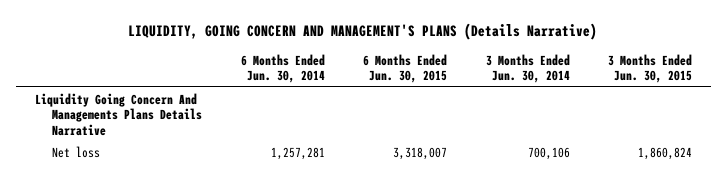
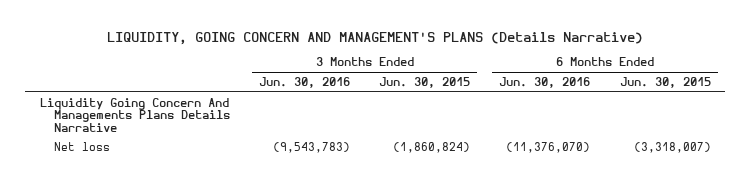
[240,53,325,84] 6 Months Ended Jun. 30, 2014 -> none
[485,53,570,84] 3 Months Ended Jun. 30, 2014 -> none
none -> [258,76,350,88] Jun. 30, 2016
none -> [499,76,591,88] Jun. 30, 2016
[393,146,448,160] 3,318,007 -> [633,141,711,153] (3,318,007)
[638,146,693,160] 1,860,824 -> [393,141,471,153] (1,860,824)

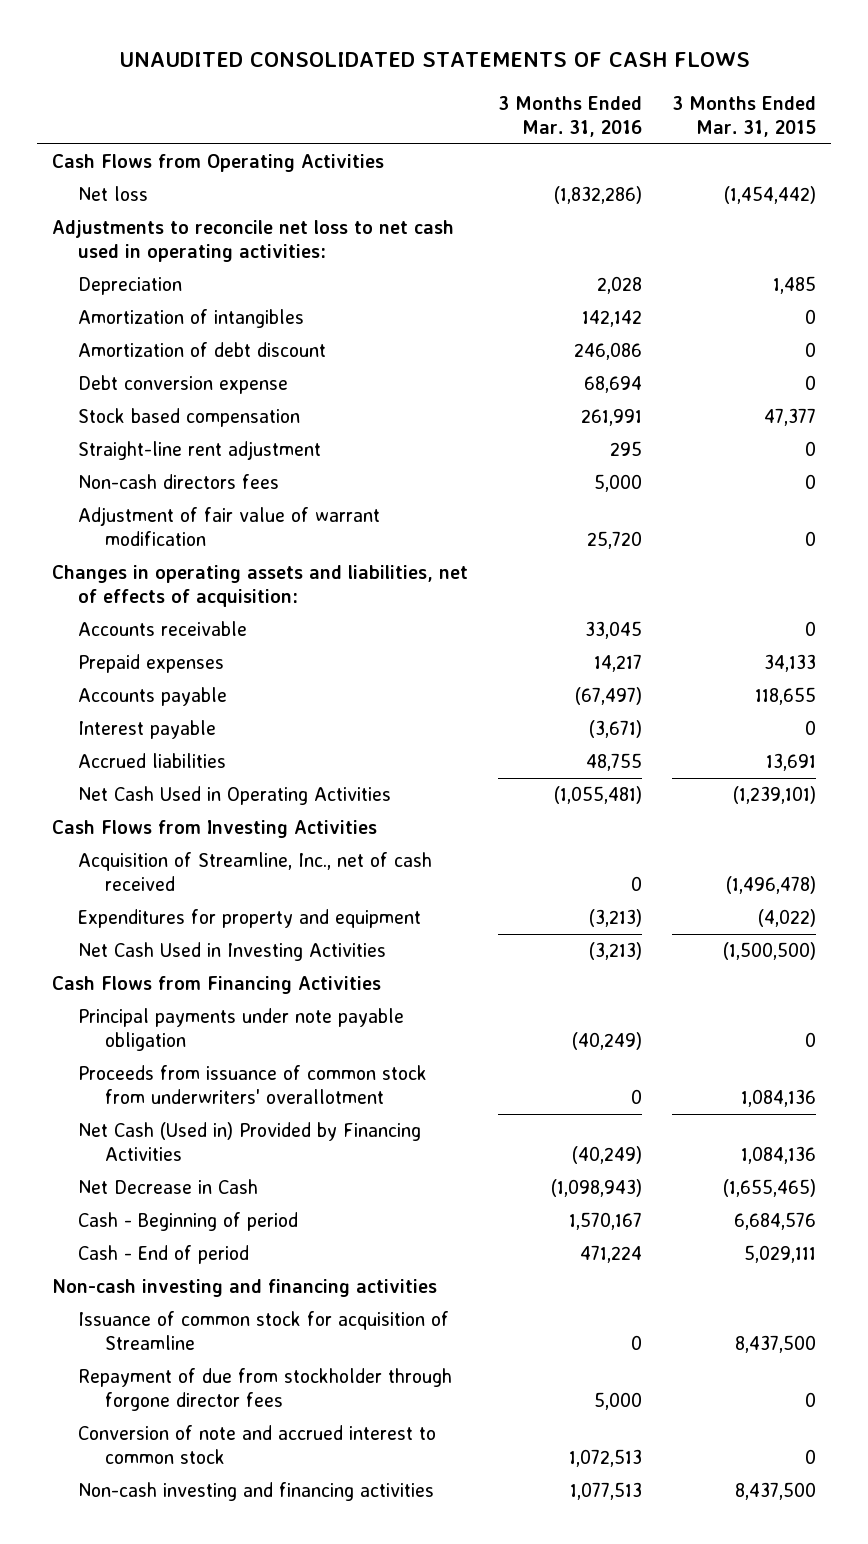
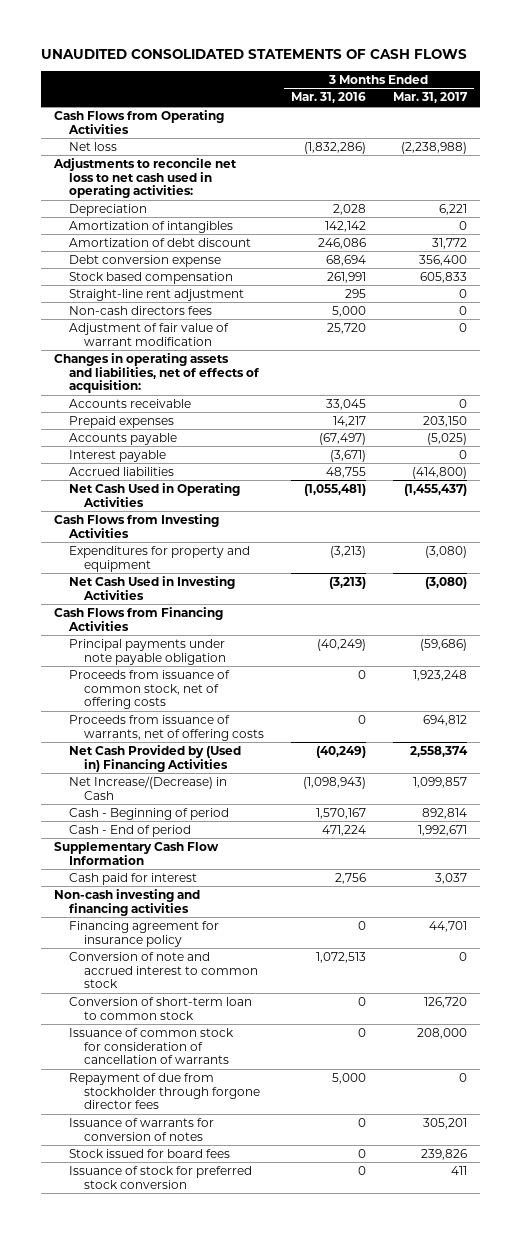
[672,96,817,138] 3 Months Ended Mar. 31, 2015 -> none
none -> [392,92,468,104] Mar. 31, 2017
[78,851,433,891] Acquisition of Streamline, Inc., net of cash received -> none
[78,1064,428,1104] Proceeds from issuance of common stock from underwriters' overallotment -> [69,669,231,710] Proceeds from issuance of common stock, net of offering costs
none -> [69,714,265,741] Proceeds from issuance of warrants, net of offering costs
[78,1121,422,1161] Net Cash (Used in) Provided by Financing Activities -> [69,744,242,772] Net Cash Provided by (Used in) Financing Activities
[78,1178,259,1194] Net Decrease in Cash -> [69,775,228,800] Net Increase/(Decrease) in Cash
none -> [54,841,220,865] Supplementary Cash Flow Information
none -> [69,872,198,885] Cash paid for interest
[78,1310,450,1350] Issuance of common stock for acquisition of Streamline -> none
none -> [69,920,220,947] Financing agreement for insurance policy
[78,1481,435,1501] Non-cash investing and financing activities -> none
none -> [69,996,253,1020] Conversion of short-term loan to common stock
none -> [69,1027,235,1065] Issuance of common stock for consideration of cancellation of warrants
[78,1367,453,1411] Repayment of due from stockholder through forgone director fees -> [69,1072,261,1110] Repayment of due from stockholder through forgone director fees
none -> [69,1117,215,1141] Issuance of warrants for conversion of notes
none -> [69,1148,231,1158] Stock issued for board fees
none -> [69,1165,253,1189] Issuance of stock for preferred stock conversion

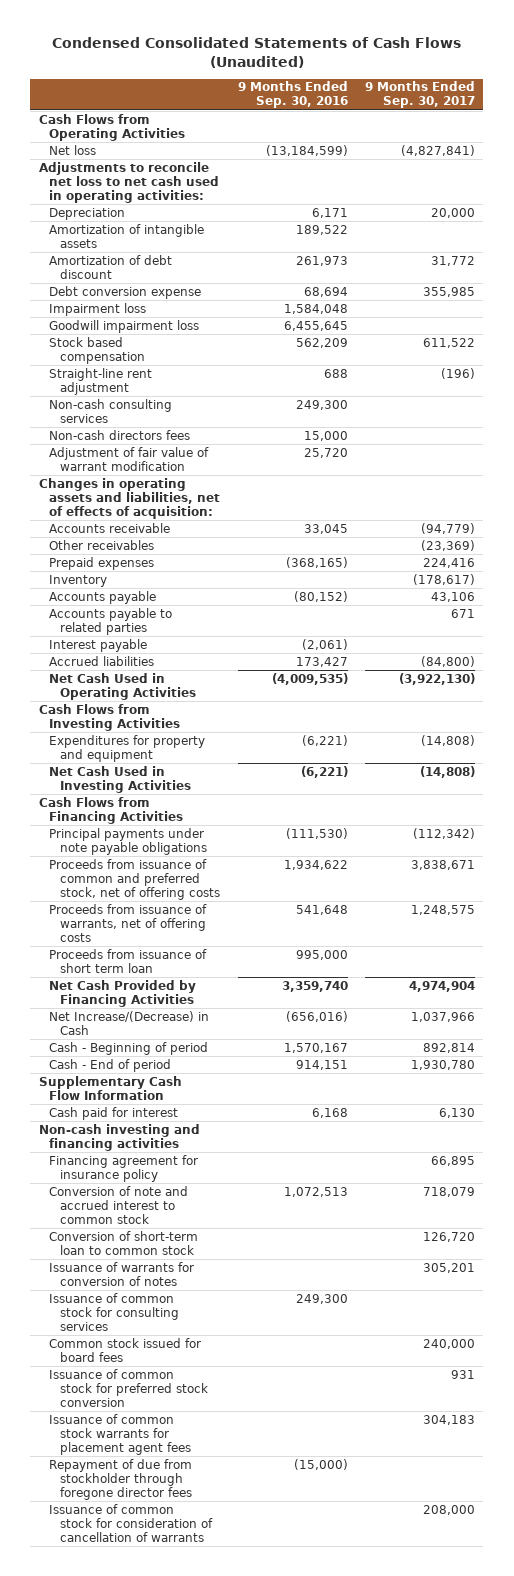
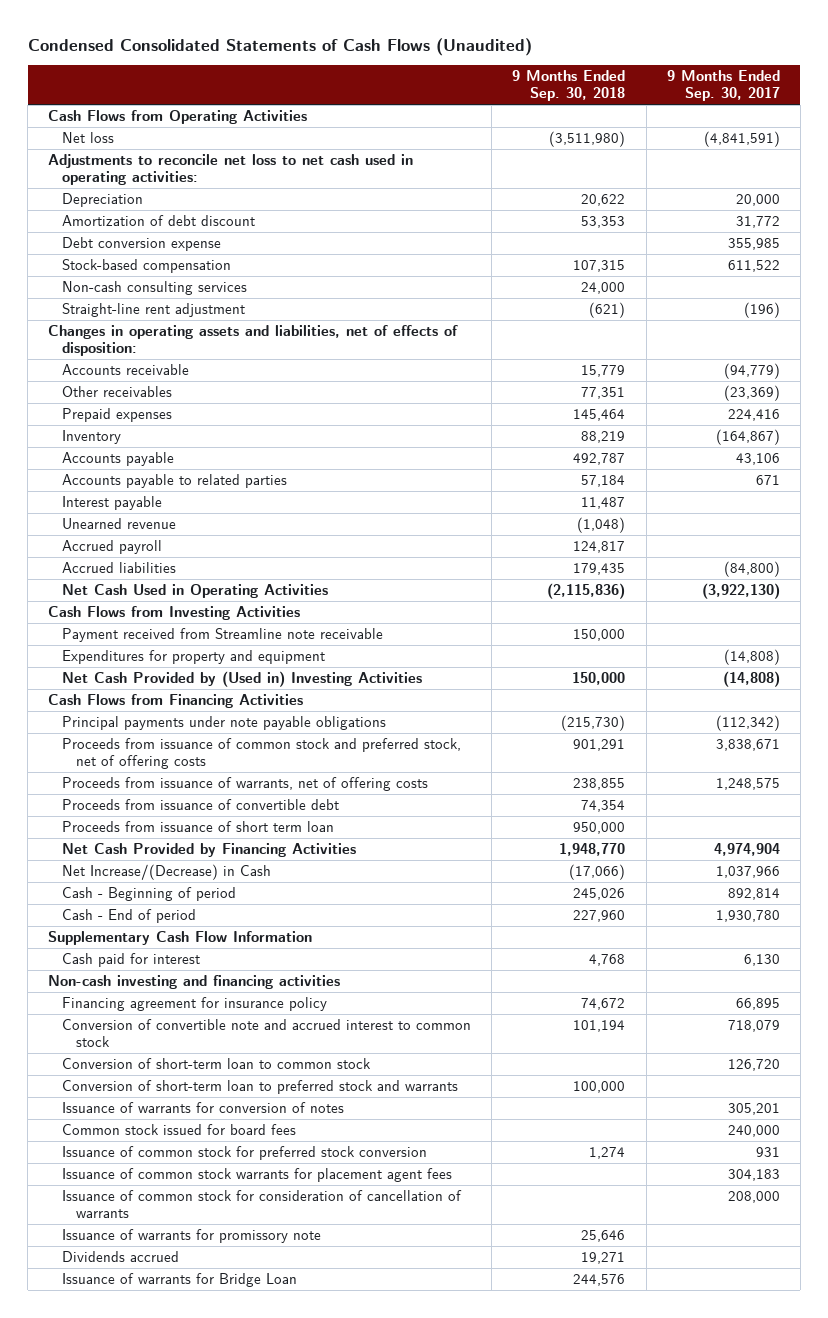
[237,81,348,109] 9 Months Ended Sep. 30, 2016 -> none
none -> [512,70,626,102] 9 Months Ended Sep. 30, 2018
[400,144,475,156] (4,827,841) -> [703,130,780,147] (4,841,591)
[49,223,205,248] Amortization of intangible assets -> none
[49,302,147,316] Impairment loss -> none
[49,319,200,333] Goodwill impairment loss -> none
[49,336,145,364] Stock based compensation -> [62,258,232,273] Stock-based compensation
[49,429,191,440] Non-cash directors fees -> none
[49,446,210,471] Adjustment of fair value of warrant modification -> none
[49,367,153,395] Straight-line rent adjustment -> [62,302,246,317] Straight-line rent adjustment
[38,477,221,519] Changes in operating assets and liabilities, net of effects of acquisition: -> [48,324,459,357] Changes in operating assets and liabilities, net of effects of disposition:
[412,573,475,585] (178,617) -> [715,428,780,445] (164,867)
none -> [62,517,177,529] Unearned revenue
none -> [62,539,163,554] Accrued payroll
none -> [62,627,384,642] Payment received from Streamline note receivable
[49,765,191,793] Net Cash Used in Investing Activities -> [62,670,423,687] Net Cash Provided by (Used in) Investing Activities
[49,858,220,900] Proceeds from issuance of common and preferred stock, net of offering costs -> [62,737,462,770] Proceeds from issuance of common stock and preferred stock, net of offering costs
none -> [62,798,340,810] Proceeds from issuance of convertible debt
[49,1185,189,1224] Conversion of note and accrued interest to common stock -> [62,1018,472,1048] Conversion of convertible note and accrued interest to common stock
none -> [62,1079,459,1094] Conversion of short-term loan to preferred stock and warrants
[49,1292,179,1331] Issuance of common stock for consulting services -> none
[49,1458,193,1500] Repayment of due from stockholder through foregone director fees -> none
none -> [62,1228,322,1243] Issuance of warrants for promissory note
none -> [62,1250,180,1262] Dividends accrued
none -> [62,1272,298,1287] Issuance of warrants for Bridge Loan

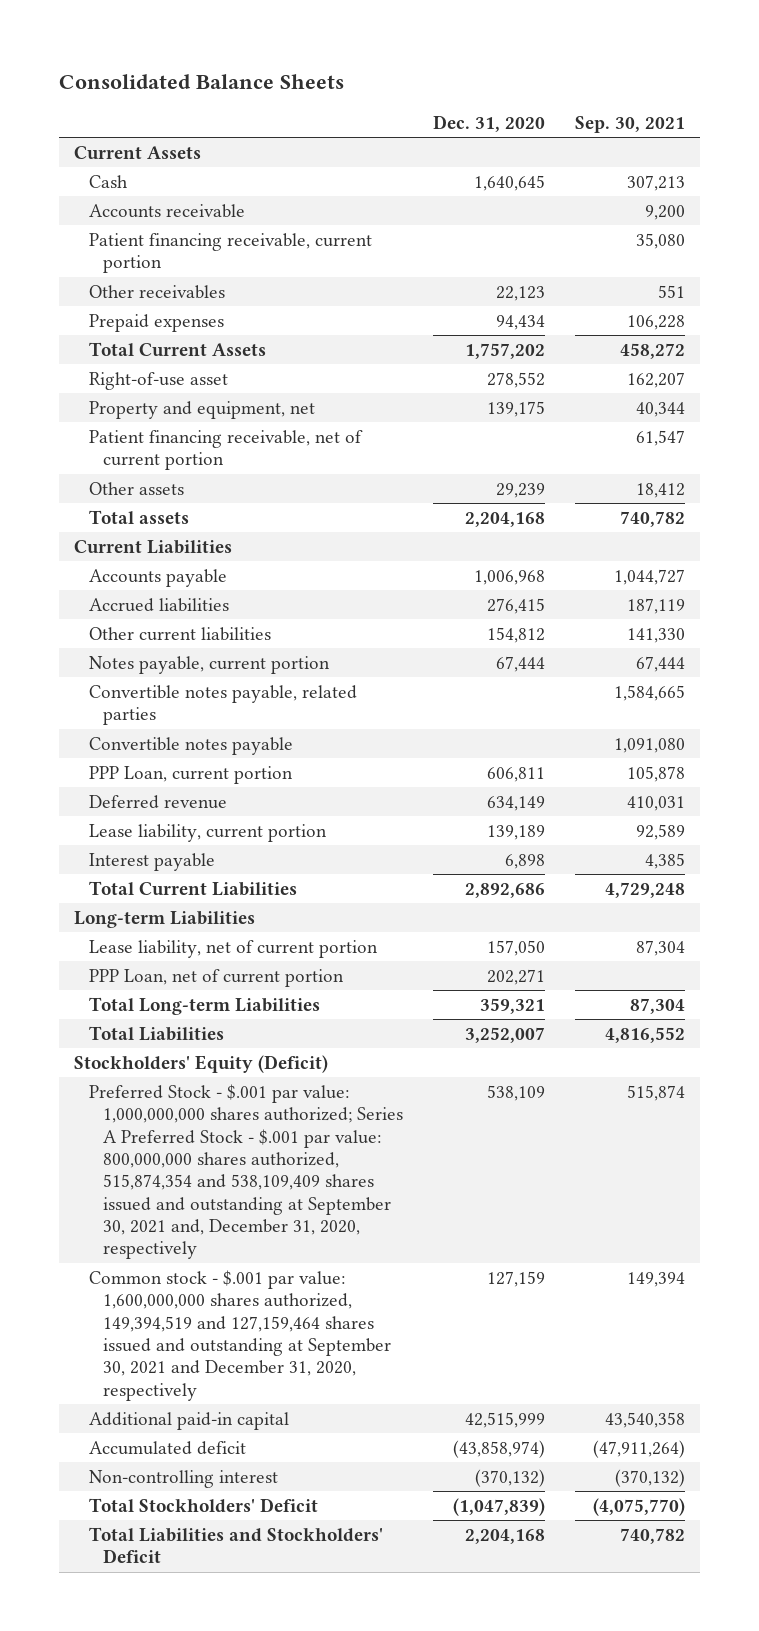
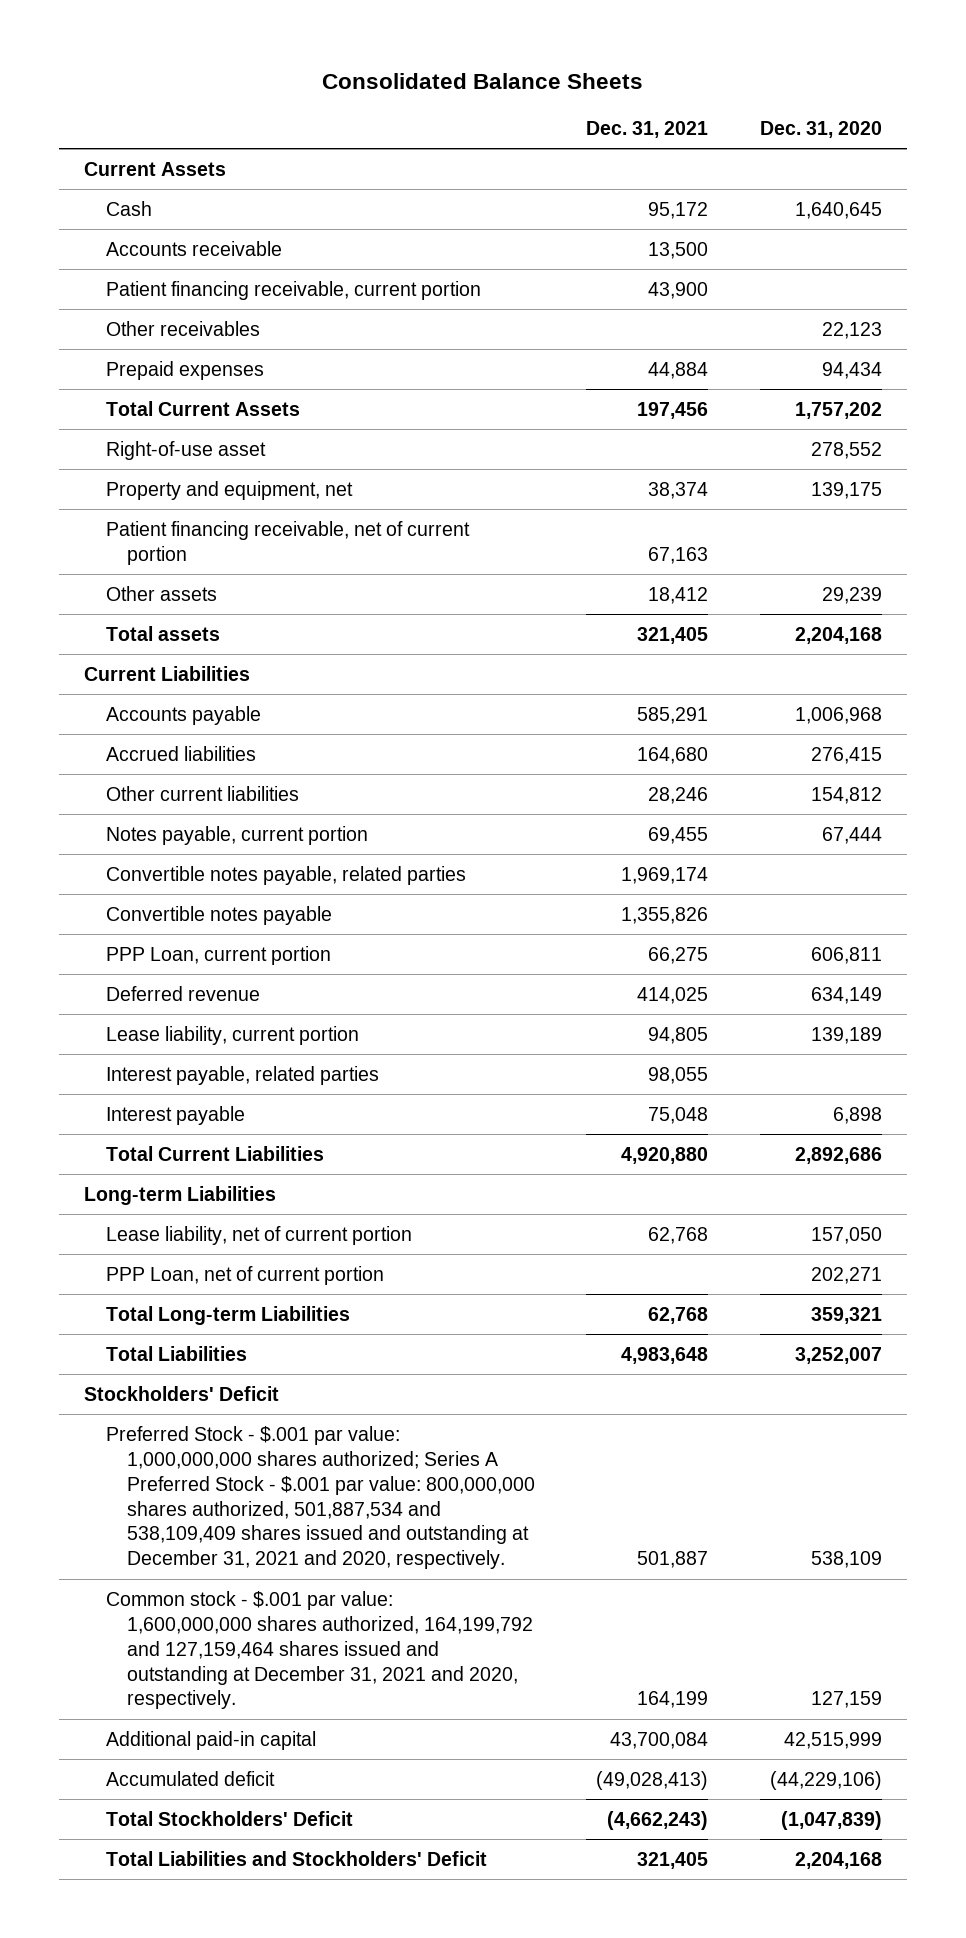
[575,115,686,133] Sep. 30, 2021 -> none
none -> [586,121,709,139] Dec. 31, 2021
none -> [105,1065,379,1085] Interest payable, related parties
[74,1054,329,1073] Stockholders' Equity (Deficit) -> [84,1385,280,1401] Stockholders' Deficit
[88,1083,403,1260] Preferred Stock - $.001 par value: 1,000,000,000 shares authorized; Series A Preferred Stock - $.001 par value: 800,000,000 shares authorized, 515,874,354 and 538,109,409 shares issued and outstanding at September 30, 2021 and, December 31, 2020, respectively -> [105,1425,535,1570] Preferred Stock - $.001 par value: 1,000,000,000 shares authorized; Series A Preferred Stock - $.001 par value: 800,000,000 shares authorized, 501,887,534 and 538,109,409 shares issued and outstanding at December 31, 2021 and 2020, respectively.
[88,1269,391,1401] Common stock - $.001 par value: 1,600,000,000 shares authorized, 149,394,519 and 127,159,464 shares issued and outstanding at September 30, 2021 and December 31, 2020, respectively -> [105,1590,533,1710] Common stock - $.001 par value: 1,600,000,000 shares authorized, 164,199,792 and 127,159,464 shares issued and outstanding at December 31, 2021 and 2020, respectively.
[88,1469,278,1488] Non-controlling interest -> none
[452,1439,545,1458] (43,858,974) -> [769,1770,882,1790] (44,229,106)

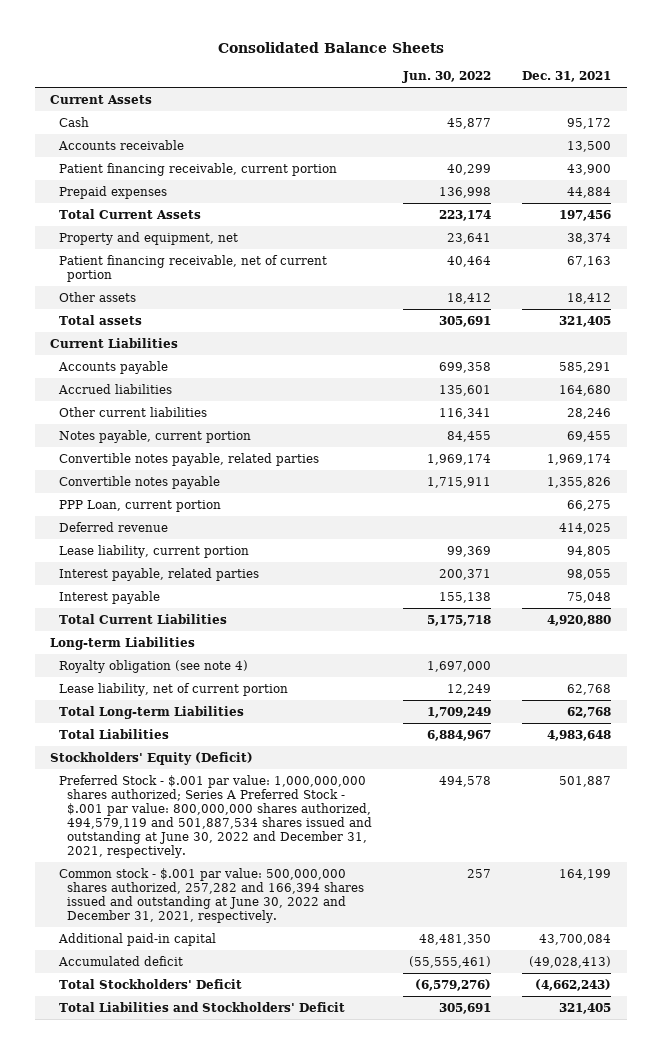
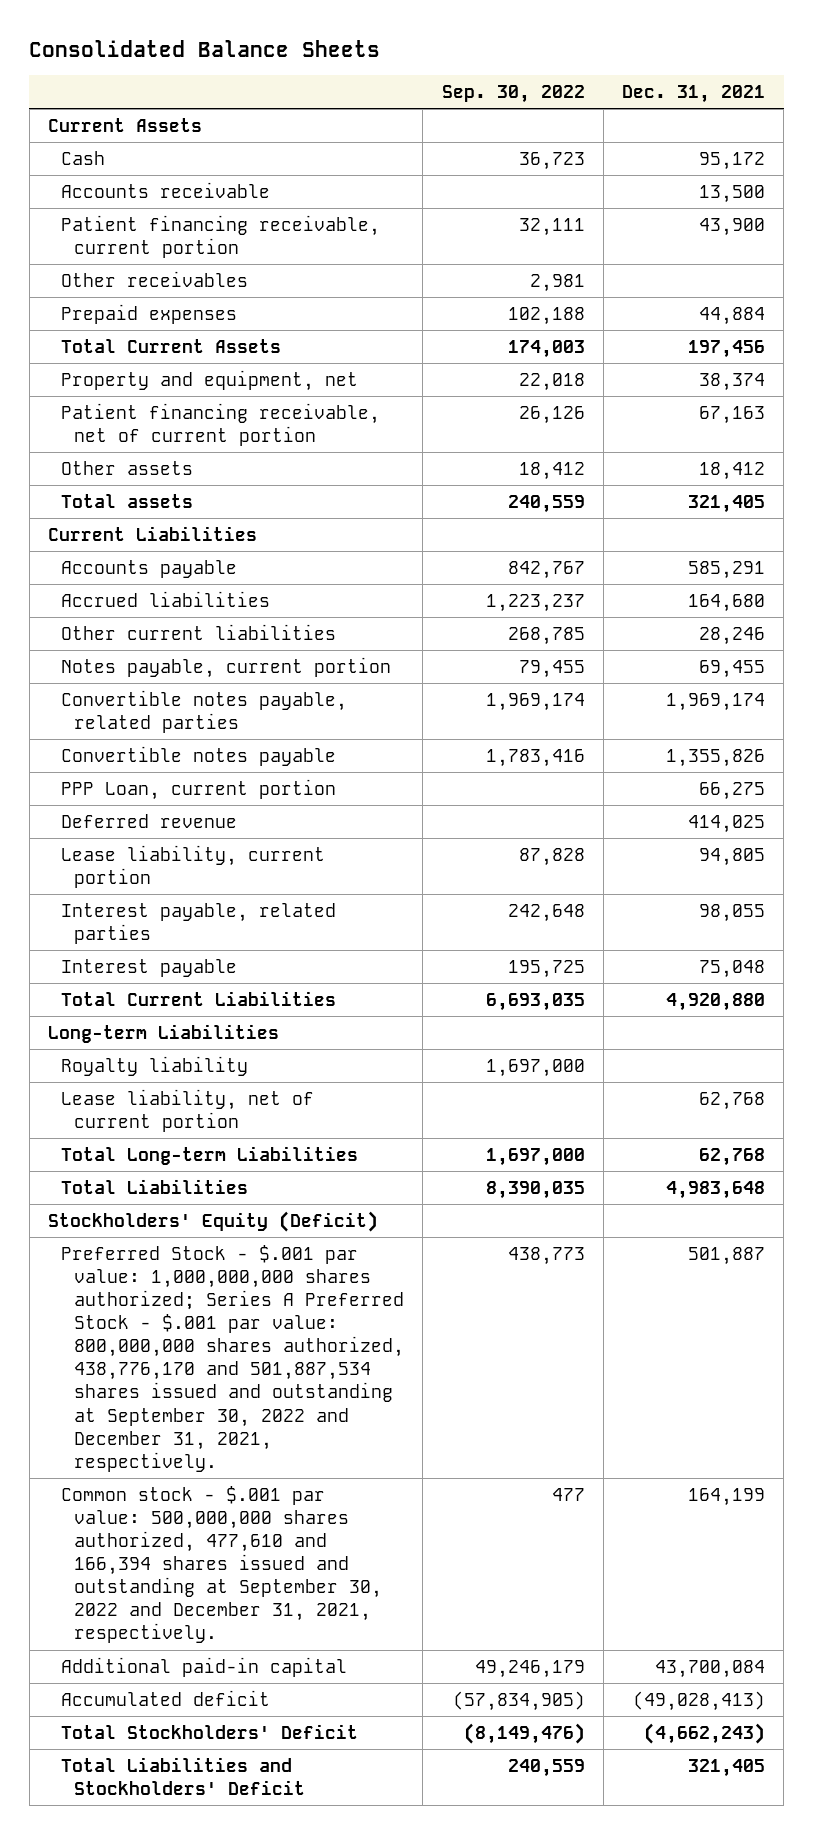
[402,71,492,84] Jun. 30, 2022 -> none
none -> [441,85,585,104] Sep. 30, 2022
none -> [60,270,248,287] Other receivables
[58,659,248,673] Royalty obligation (see note 4) -> [60,1055,248,1076] Royalty liability
[58,774,373,858] Preferred Stock - $.001 par value: 1,000,000,000 shares authorized; Series A Preferred Stock - $.001 par value: 800,000,000 shares authorized, 494,579,119 and 501,887,534 shares issued and outstanding at June 30, 2022 and December 31, 2021, respectively. -> [60,1244,404,1472] Preferred Stock - $.001 par value: 1,000,000,000 shares authorized; Series A Preferred Stock - $.001 par value: 800,000,000 shares authorized, 438,776,170 and 501,887,534 shares issued and outstanding at September 30, 2022 and December 31, 2021, respectively.
[58,867,365,923] Common stock - $.001 par value: 500,000,000 shares authorized, 257,282 and 166,394 shares issued and outstanding at June 30, 2022 and December 31, 2021, respectively. -> [60,1485,382,1644] Common stock - $.001 par value: 500,000,000 shares authorized, 477,610 and 166,394 shares issued and outstanding at September 30, 2022 and December 31, 2021, respectively.

